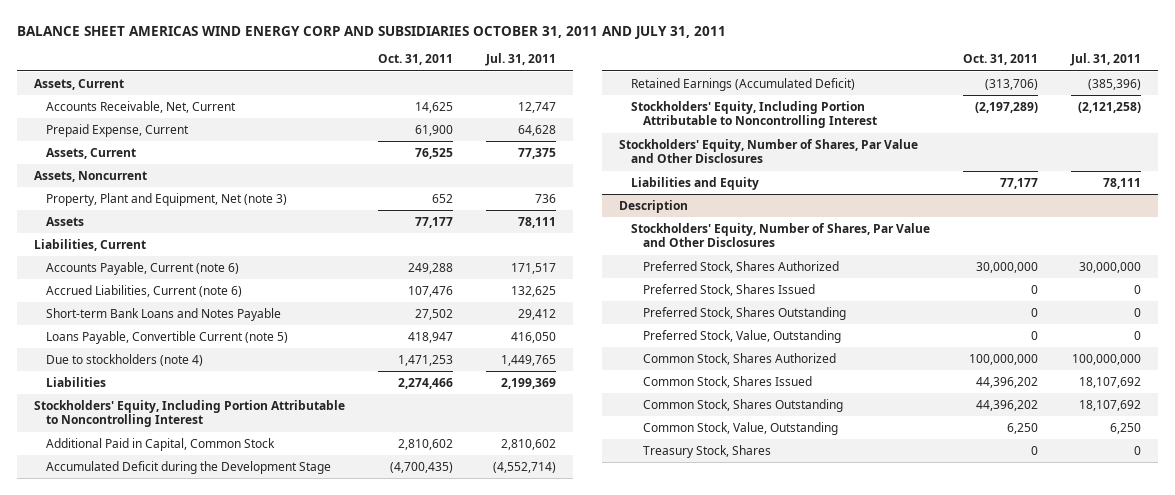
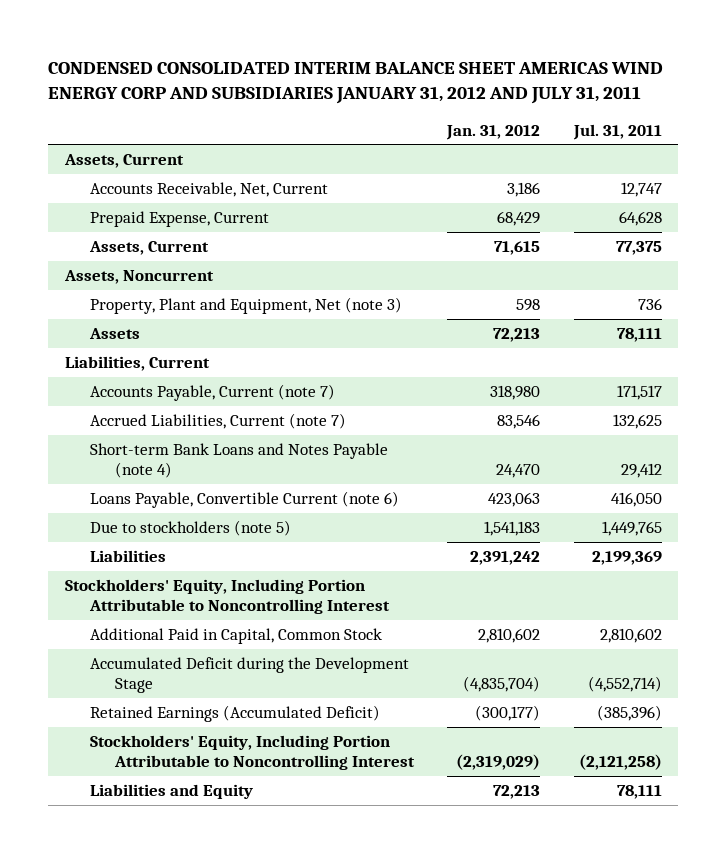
[17,25,727,39] BALANCE SHEET AMERICAS WIND ENERGY CORP AND SUBSIDIARIES OCTOBER 31, 2011 AND JULY 31, 2011 -> [48,61,664,105] CONDENSED CONSOLIDATED INTERIM BALANCE SHEET AMERICAS WIND ENERGY CORP AND SUBSIDIARIES JANUARY 31, 2012 AND JULY 31, 2011
[378,54,454,66] Oct. 31, 2011 -> none
none -> [446,124,541,140] Jan. 31, 2012
[45,261,239,275] Accounts Payable, Current (note 6) -> [89,384,335,402] Accounts Payable, Current (note 7)
[45,284,242,297] Accrued Liabilities, Current (note 6) -> [89,413,346,430] Accrued Liabilities, Current (note 7)
[45,307,281,321] Short-term Bank Loans and Notes Payable -> [89,443,388,478] Short-term Bank Loans and Notes Payable (note 4)
[45,330,288,344] Loans Payable, Convertible Current (note 5) -> [89,491,399,509] Loans Payable, Convertible Current (note 6)
[45,353,203,366] Due to stockholders (note 4) -> [89,520,291,537] Due to stockholders (note 5)
[619,138,919,164] Stockholders' Equity, Number of Shares, Par Value and Other Disclosures -> none
[619,199,689,213] Description -> none
[630,222,930,248] Stockholders' Equity, Number of Shares, Par Value and Other Disclosures -> none
[642,260,839,273] Preferred Stock, Shares Authorized -> none
[642,283,815,296] Preferred Stock, Shares Issued -> none
[642,306,846,320] Preferred Stock, Shares Outstanding -> none
[642,329,841,343] Preferred Stock, Value, Outstanding -> none
[642,352,836,365] Common Stock, Shares Authorized -> none
[642,375,812,388] Common Stock, Shares Issued -> none
[642,398,843,412] Common Stock, Shares Outstanding -> none
[642,421,838,435] Common Stock, Value, Outstanding -> none
[642,444,771,458] Treasury Stock, Shares -> none

